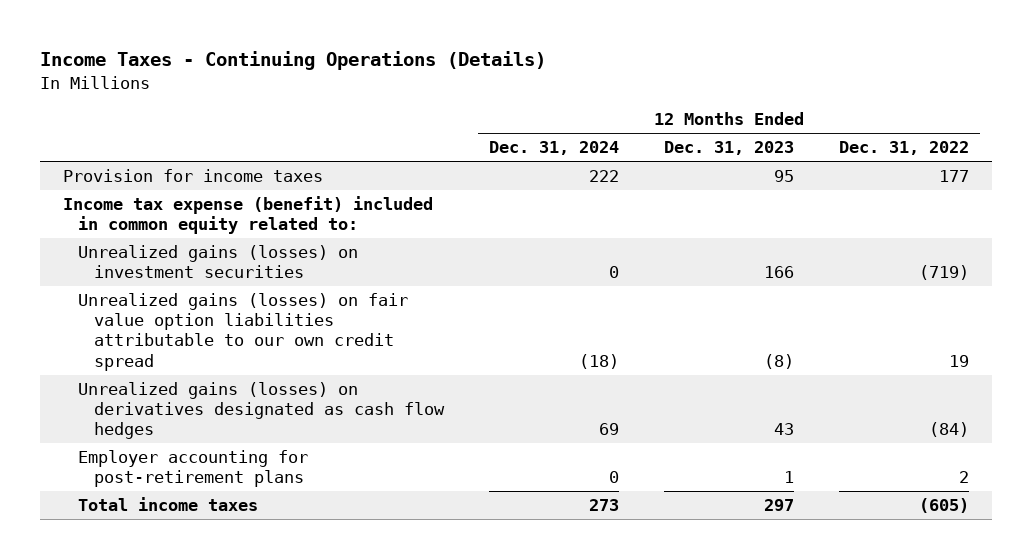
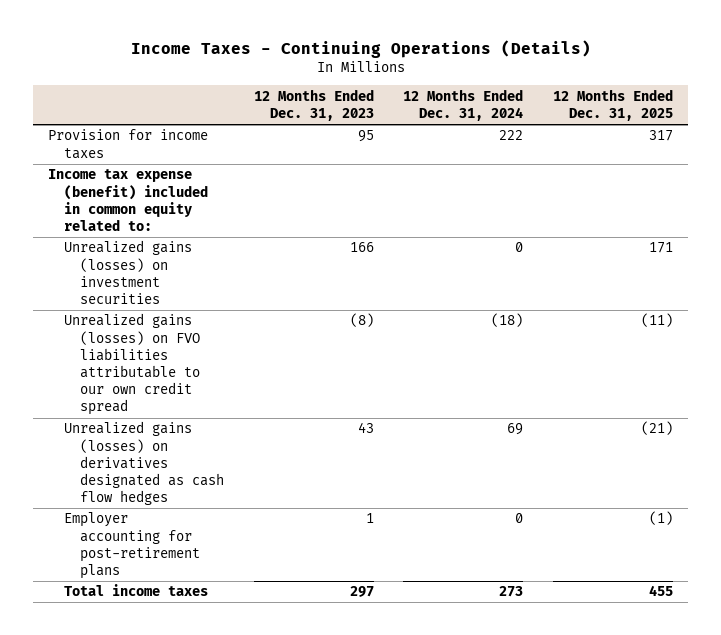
[839,141,970,156] Dec. 31, 2022 -> none
none -> [553,88,674,121] 12 Months Ended Dec. 31, 2025
[78,292,409,371] Unrealized gains (losses) on fair value option liabilities attributable to our own credit spread -> [64,313,200,416] Unrealized gains (losses) on FVO liabilities attributable to our own credit spread

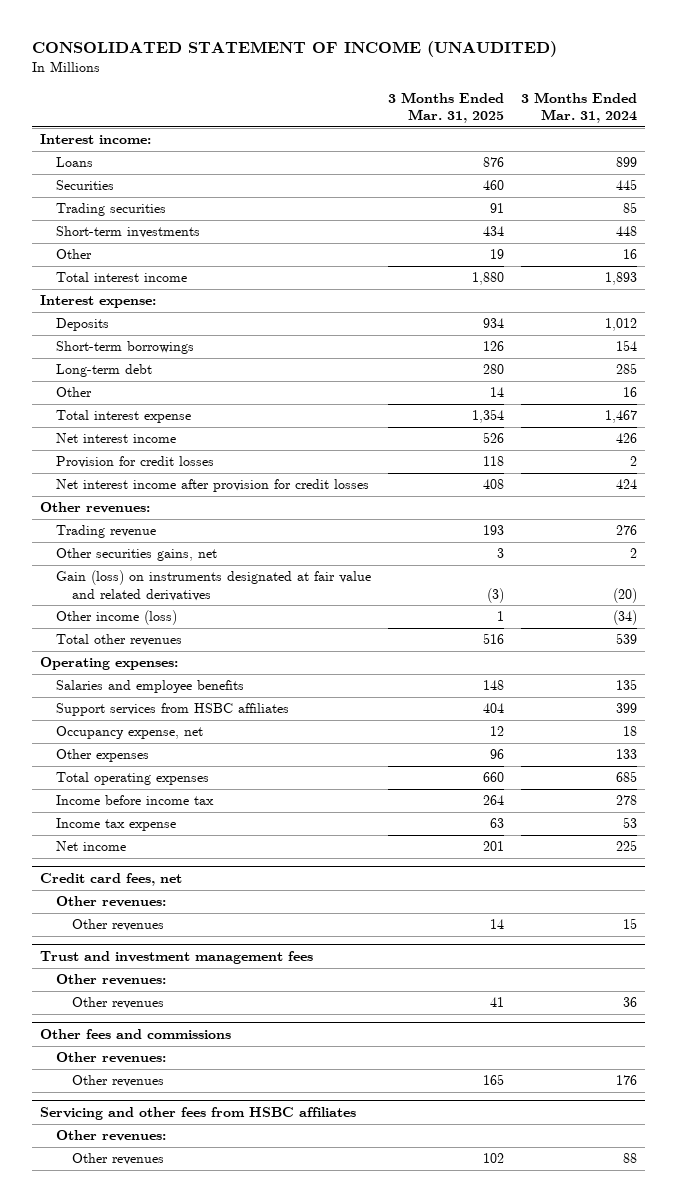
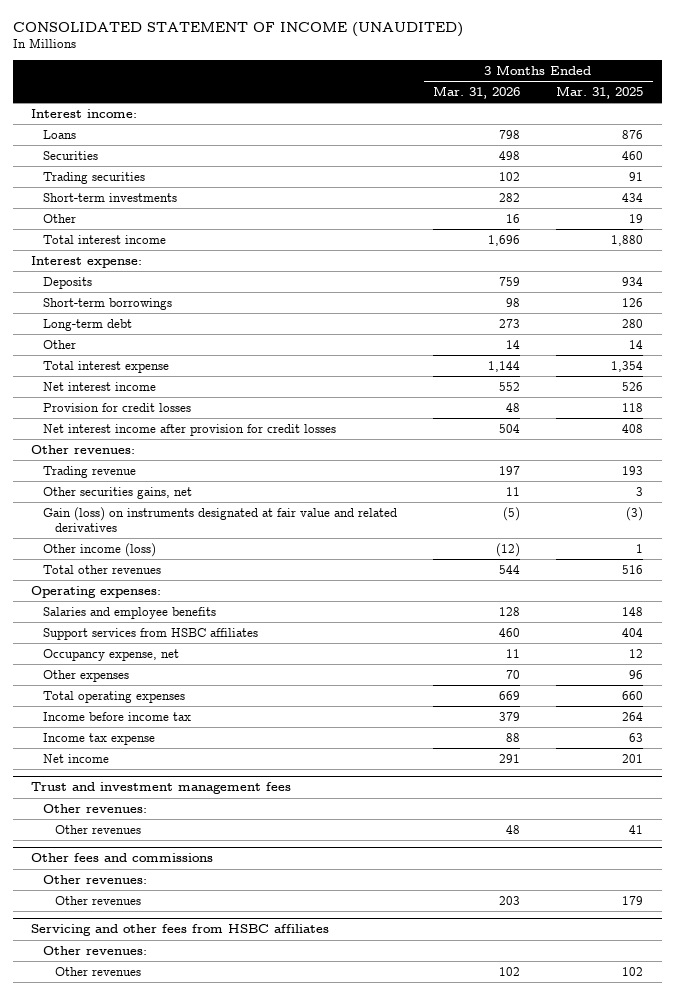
[520,91,637,124] 3 Months Ended Mar. 31, 2024 -> none
none -> [433,86,521,100] Mar. 31, 2026
[40,873,183,887] Credit card fees, net -> none
[56,896,167,908] Other revenues: -> none
[71,919,164,932] Other revenues -> none
[482,1074,504,1086] 165 -> [622,895,644,905] 179

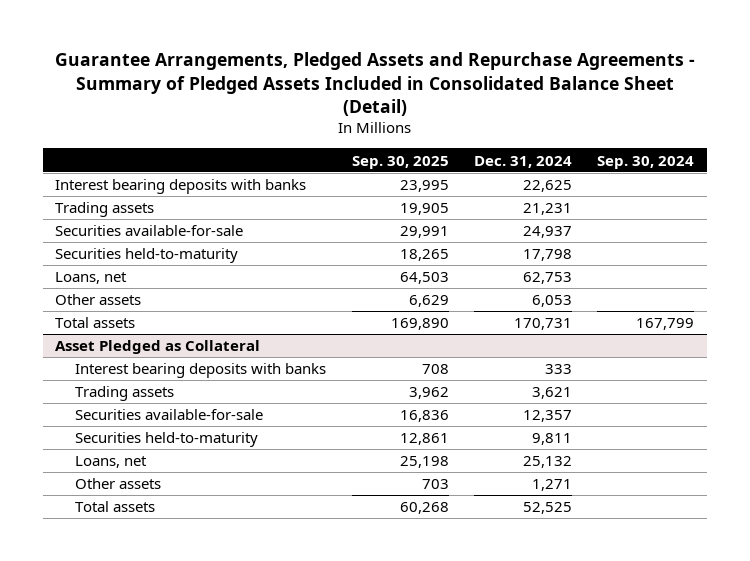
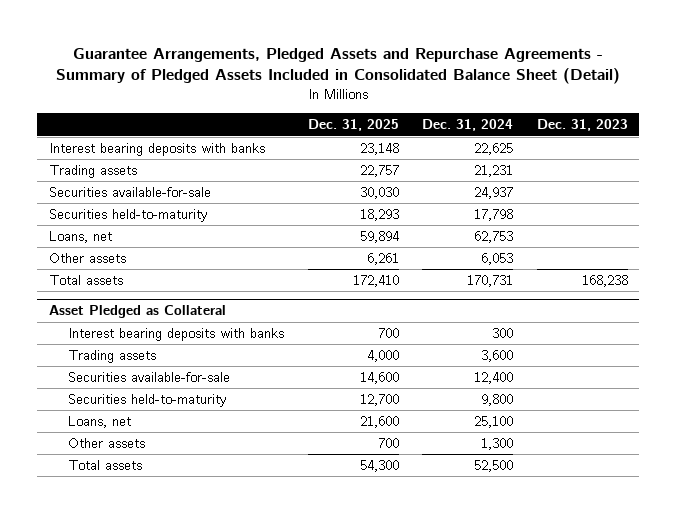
[351,155,449,169] Sep. 30, 2025 -> none
[597,155,695,169] Sep. 30, 2024 -> none
none -> [307,119,399,132] Dec. 31, 2025
none -> [536,119,628,132] Dec. 31, 2023
[545,364,573,375] 333 -> [492,328,514,339] 300
[532,387,573,400] 3,621 -> [481,350,514,363] 3,600
[523,410,573,423] 12,357 -> [474,372,514,385] 12,400
[532,433,573,446] 9,811 -> [481,394,514,407] 9,800
[523,456,573,469] 25,132 -> [474,416,514,429] 25,100
[532,479,573,492] 1,271 -> [481,438,514,451] 1,300
[523,502,573,515] 52,525 -> [474,460,514,473] 52,500

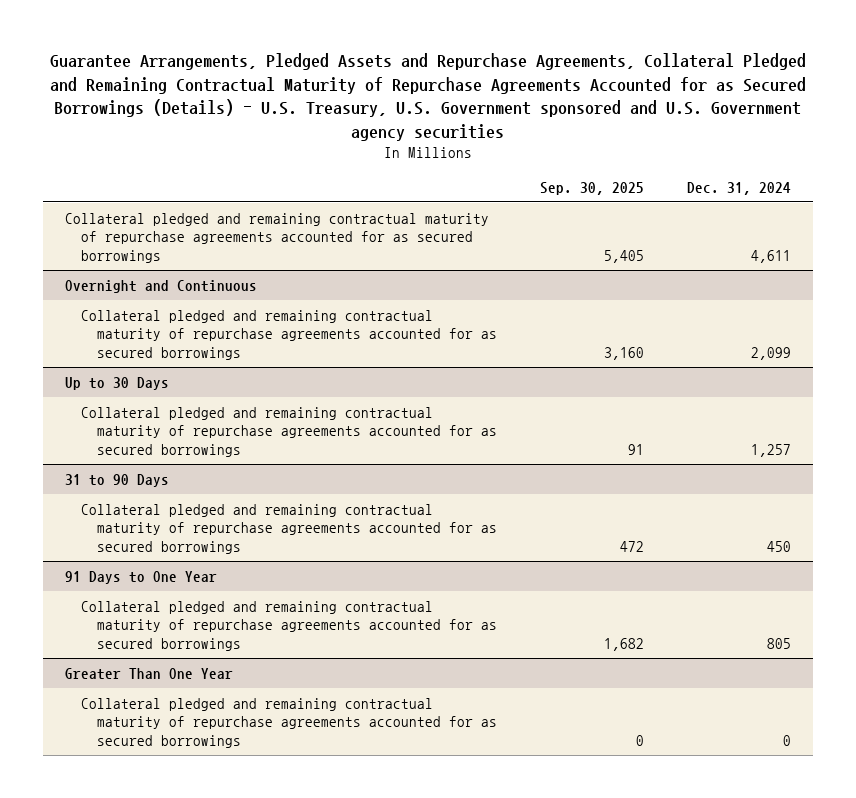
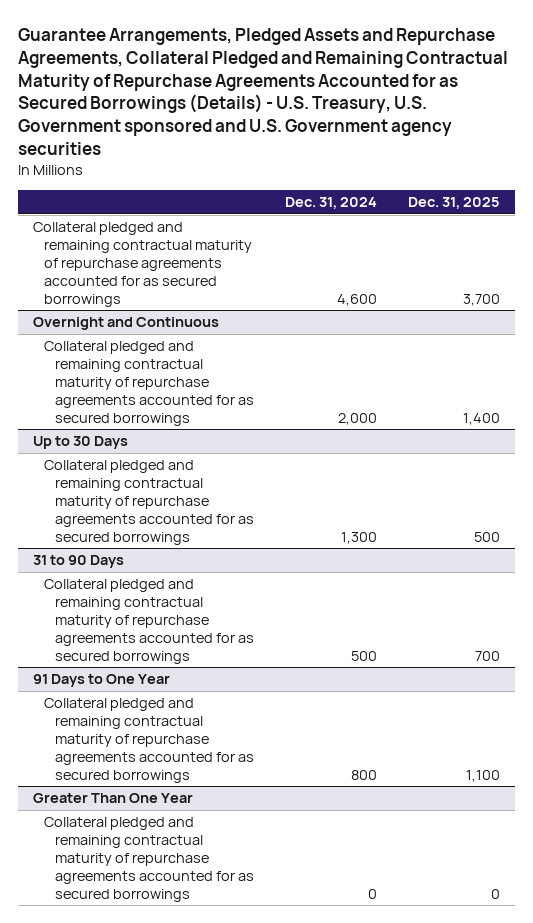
[539,181,644,195] Sep. 30, 2025 -> none
none -> [407,197,500,210] Dec. 31, 2025
[750,249,791,263] 4,611 -> [336,293,377,306] 4,600
[750,346,791,360] 2,099 -> [337,412,377,425] 2,000
[750,443,791,457] 1,257 -> [340,531,377,544] 1,300
[766,540,791,552] 450 -> [350,650,377,661] 500
[766,637,791,649] 805 -> [350,769,377,780] 800

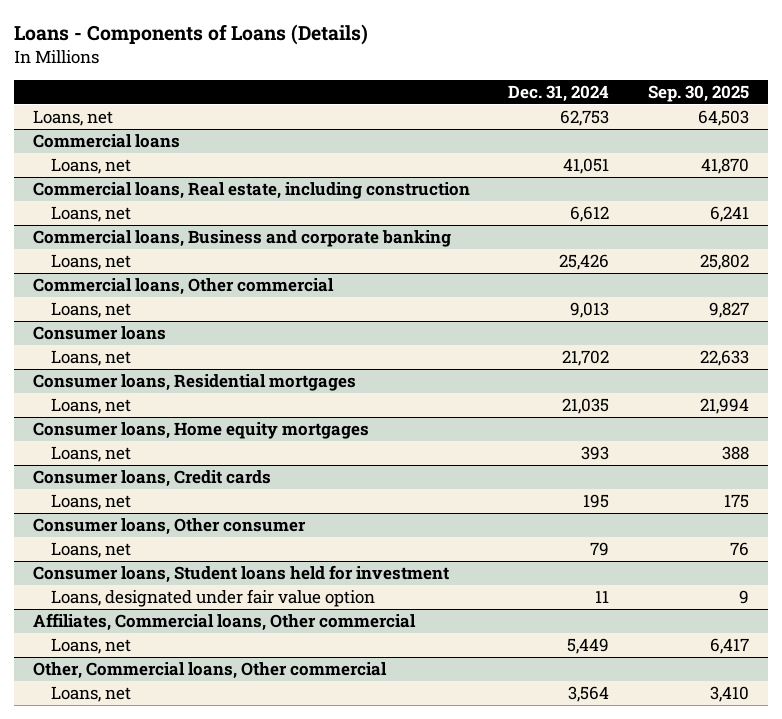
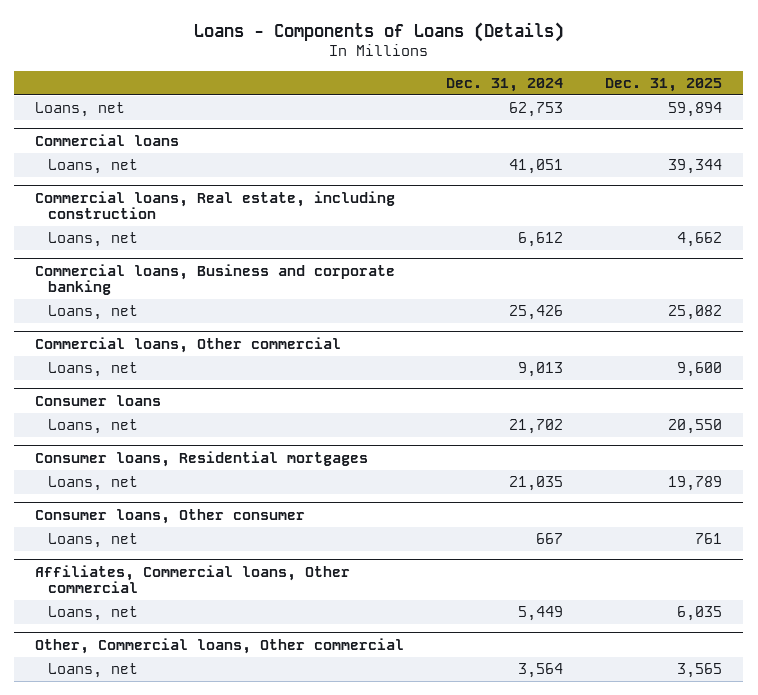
[647,84,749,102] Sep. 30, 2025 -> none
none -> [605,77,723,92] Dec. 31, 2025
[32,422,369,440] Consumer loans, Home equity mortgages -> none
[51,446,132,463] Loans, net -> none
[32,470,271,488] Consumer loans, Credit cards -> none
[51,494,132,511] Loans, net -> none
[32,565,449,584] Consumer loans, Student loans held for investment -> none
[51,589,376,608] Loans, designated under fair value option -> none
[590,542,610,557] 79 -> [536,533,564,545] 667

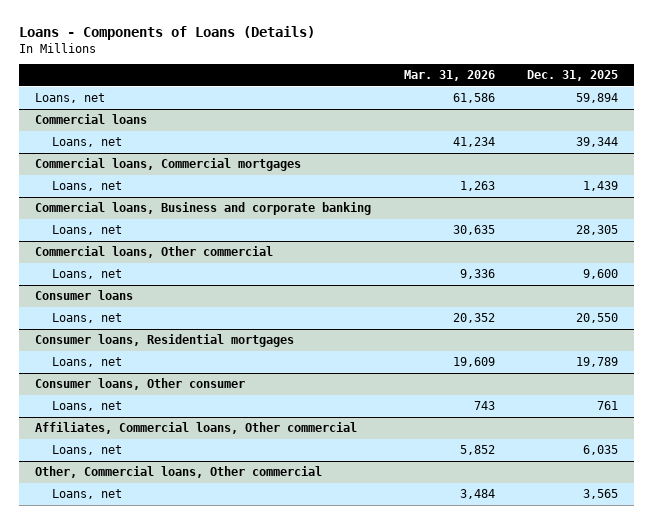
[446,77,564,92] Dec. 31, 2024 -> none
none -> [403,70,495,82] Mar. 31, 2026
[35,190,396,220] Commercial loans, Real estate, including construction -> none
none -> [35,157,302,171] Commercial loans, Commercial mortgages
[677,232,723,248] 4,662 -> [582,180,618,191] 1,439
[668,305,723,321] 25,082 -> [575,224,618,235] 28,305

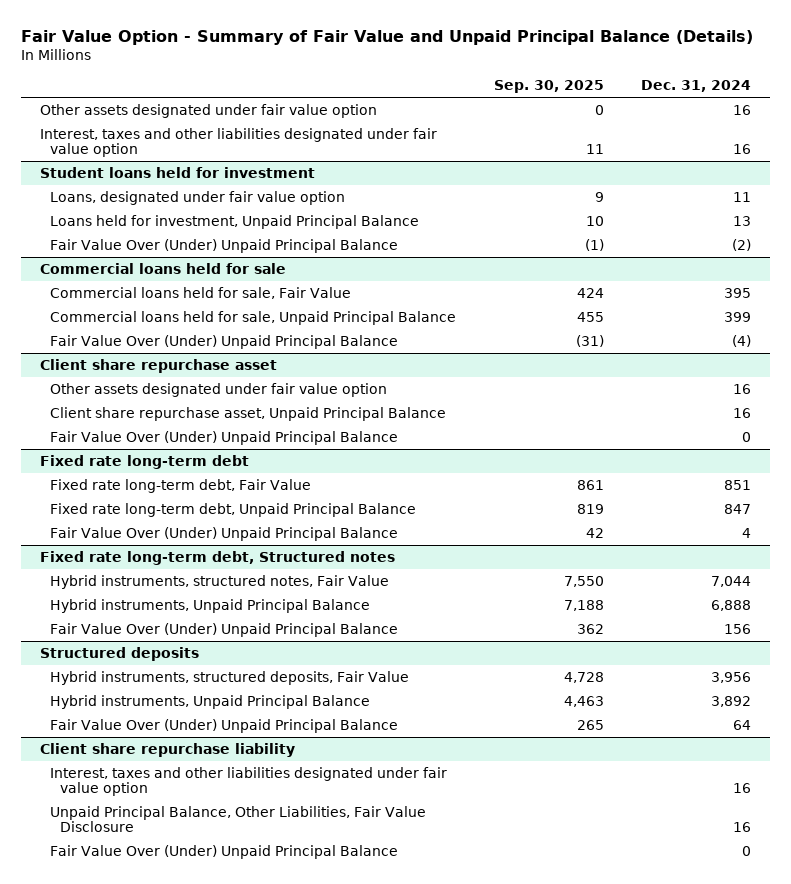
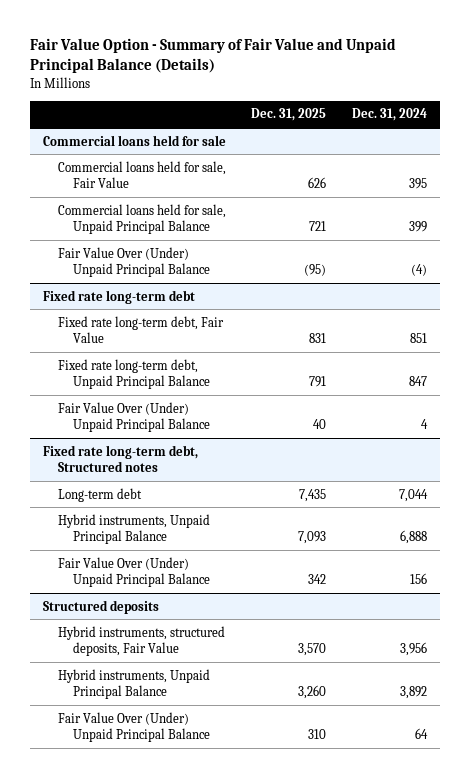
[493,79,604,93] Sep. 30, 2025 -> none
none -> [251,108,327,122] Dec. 31, 2025
[40,103,378,118] Other assets designated under fair value option -> none
[40,127,438,158] Interest, taxes and other liabilities designated under fair value option -> none
[40,166,316,178] Student loans held for investment -> none
[50,190,346,205] Loans, designated under fair value option -> none
[50,214,420,229] Loans held for investment, Unpaid Principal Balance -> none
[50,238,399,253] Fair Value Over (Under) Unpaid Principal Balance -> none
[40,358,278,373] Client share repurchase asset -> none
[50,382,388,397] Other assets designated under fair value option -> none
[50,406,447,421] Client share repurchase asset, Unpaid Principal Balance -> none
[50,430,399,445] Fair Value Over (Under) Unpaid Principal Balance -> none
[50,574,390,589] Hybrid instruments, structured notes, Fair Value -> [57,487,142,502] Long-term debt
[40,742,296,757] Client share repurchase liability -> none
[50,766,448,797] Interest, taxes and other liabilities designated under fair value option -> none
[50,805,427,833] Unpaid Principal Balance, Other Liabilities, Fair Value Disclosure -> none
[50,844,399,859] Fair Value Over (Under) Unpaid Principal Balance -> none

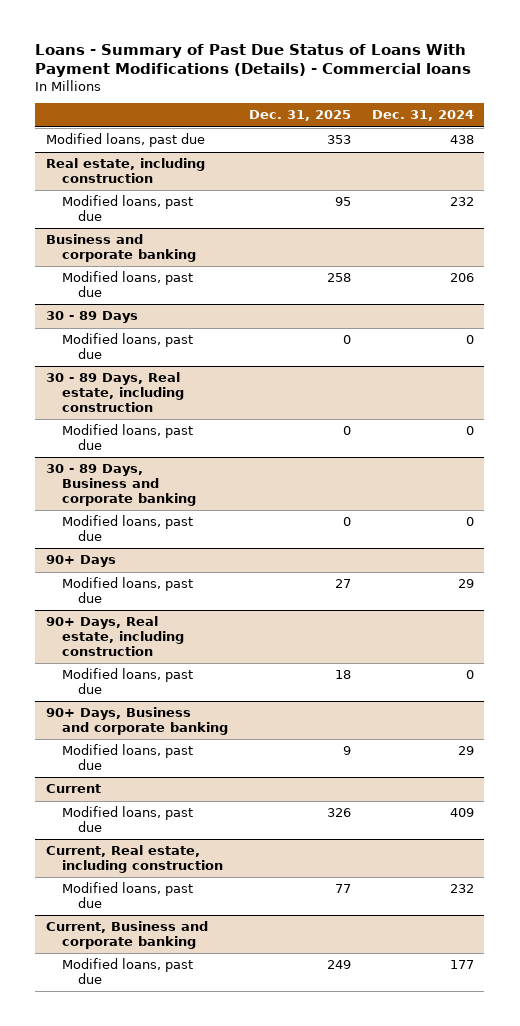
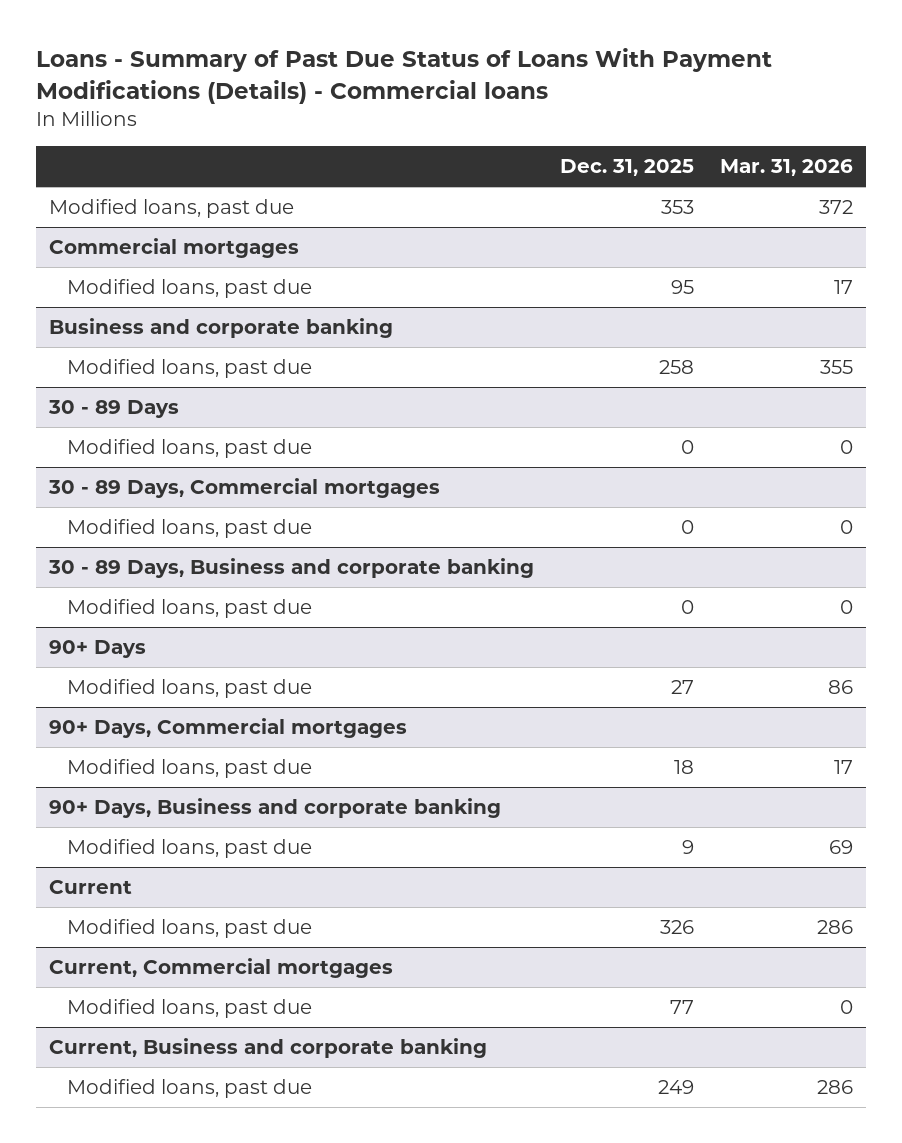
[371,110,474,122] Dec. 31, 2024 -> none
none -> [719,159,853,177] Mar. 31, 2026
[45,158,205,184] Real estate, including construction -> [48,238,299,259] Commercial mortgages
[45,372,184,413] 30 - 89 Days, Real estate, including construction -> none
none -> [47,478,440,499] 30 - 89 Days, Commercial mortgages
[45,616,184,657] 90+ Days, Real estate, including construction -> none
none -> [48,718,407,739] 90+ Days, Commercial mortgages
[45,845,223,874] Current, Real estate, including construction -> none
none -> [48,958,393,979] Current, Commercial mortgages

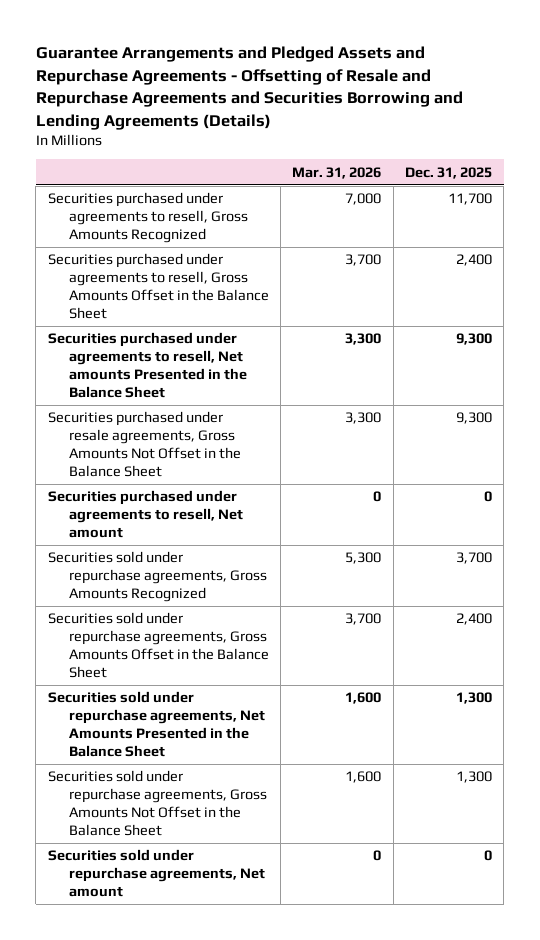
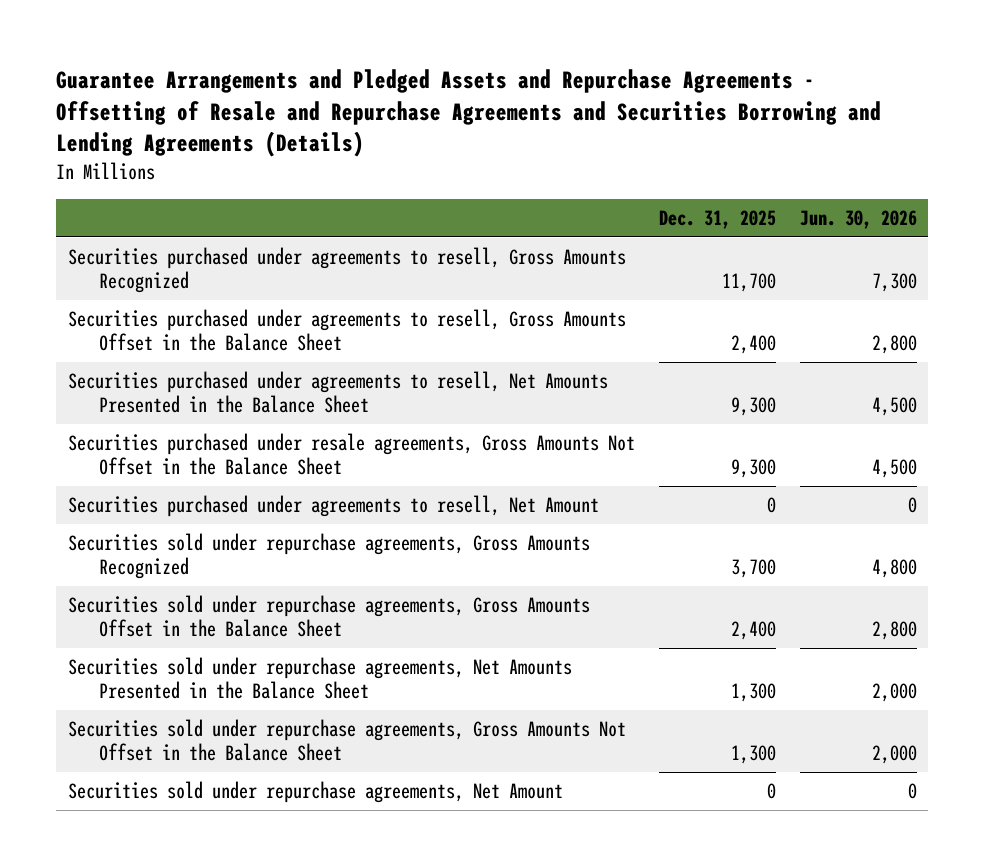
[292,166,382,179] Mar. 31, 2026 -> none
none -> [799,210,917,230] Jun. 30, 2026
[47,332,247,399] Securities purchased under agreements to resell, Net amounts Presented in the Balance Sheet -> [68,370,609,414] Securities purchased under agreements to resell, Net Amounts Presented in the Balance Sheet
[47,490,243,539] Securities purchased under agreements to resell, Net amount -> [68,494,600,517] Securities purchased under agreements to resell, Net Amount
[47,849,265,898] Securities sold under repurchase agreements, Net amount -> [68,780,564,803] Securities sold under repurchase agreements, Net Amount

